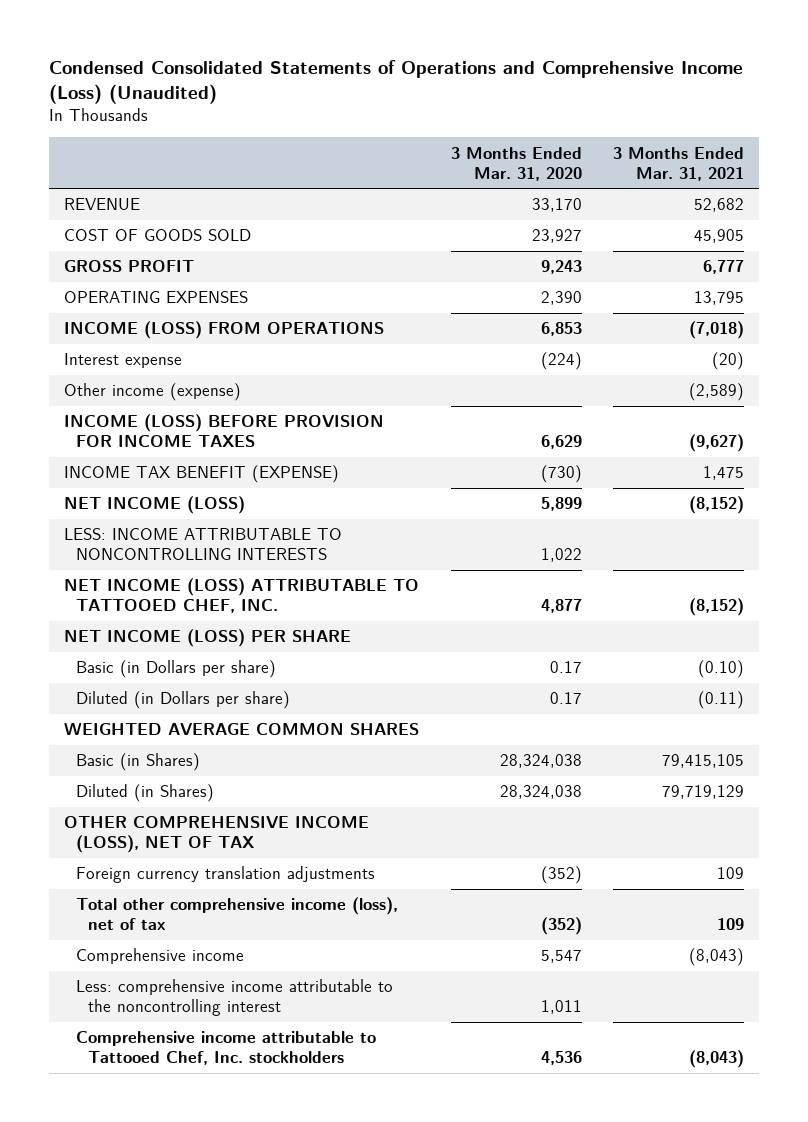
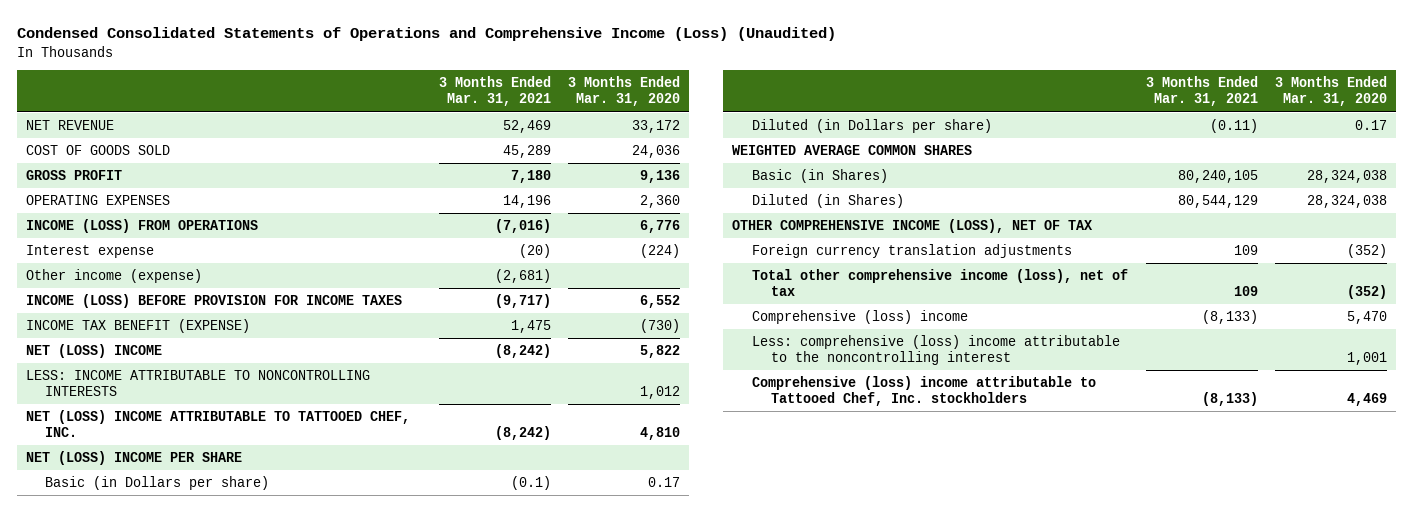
[64,198,141,211] REVENUE -> [25,120,114,131] NET REVENUE
[531,198,582,213] 33,170 -> [632,120,681,134] 33,172
[693,198,744,213] 52,682 -> [502,120,551,134] 52,469
[531,229,582,244] 23,927 -> [632,145,681,159] 24,036
[693,229,744,244] 45,905 -> [502,145,551,159] 45,289
[540,260,582,275] 9,243 -> [640,170,681,184] 9,136
[702,260,744,275] 6,777 -> [510,170,551,184] 7,180
[540,291,582,306] 2,390 -> [640,195,681,209] 2,360
[693,291,744,306] 13,795 -> [502,195,551,209] 14,196
[540,322,582,337] 6,853 -> [640,220,681,234] 6,776
[688,321,744,340] (7,018) -> [494,219,551,234] (7,016)
[688,383,744,402] (2,589) -> [494,269,551,284] (2,681)
[540,435,582,450] 6,629 -> [640,295,681,309] 6,552
[688,434,744,453] (9,627) -> [494,294,551,309] (9,717)
[64,496,246,515] NET INCOME (LOSS) -> [25,344,162,359] NET (LOSS) INCOME
[540,497,582,512] 5,899 -> [640,345,681,359] 5,822
[688,496,744,515] (8,152) -> [494,344,551,359] (8,242)
[540,548,582,563] 1,022 -> [640,386,681,400] 1,012
[64,578,420,614] NET INCOME (LOSS) ATTRIBUTABLE TO TATTOOED CHEF, INC. -> [25,410,410,438] NET (LOSS) INCOME ATTRIBUTABLE TO TATTOOED CHEF, INC.
[540,599,582,614] 4,877 -> [640,427,681,441] 4,810
[688,598,744,617] (8,152) -> [494,426,551,441] (8,242)
[64,629,352,648] NET INCOME (LOSS) PER SHARE -> [25,451,242,466] NET (LOSS) INCOME PER SHARE
[697,660,744,679] (0.10) -> [510,476,551,491] (0.1)
[661,754,744,769] 79,415,105 -> [1177,170,1258,184] 80,240,105
[661,785,744,800] 79,719,129 -> [1177,195,1258,209] 80,544,129
[76,948,245,965] Comprehensive income -> [751,310,968,325] Comprehensive (loss) income
[540,949,582,964] 5,547 -> [1347,311,1388,325] 5,470
[688,948,744,967] (8,043) -> [1201,310,1258,325] (8,133)
[76,979,394,1017] Less: comprehensive income attributable to the noncontrolling interest -> [751,335,1120,366] Less: comprehensive (loss) income attributable to the noncontrolling interest
[540,1000,582,1015] 1,011 -> [1347,352,1388,366] 1,001
[76,1031,377,1066] Comprehensive income attributable to Tattooed Chef, Inc. stockholders -> [751,376,1096,407] Comprehensive (loss) income attributable to Tattooed Chef, Inc. stockholders
[540,1051,582,1066] 4,536 -> [1347,393,1388,407] 4,469
[688,1050,744,1069] (8,043) -> [1201,392,1258,407] (8,133)

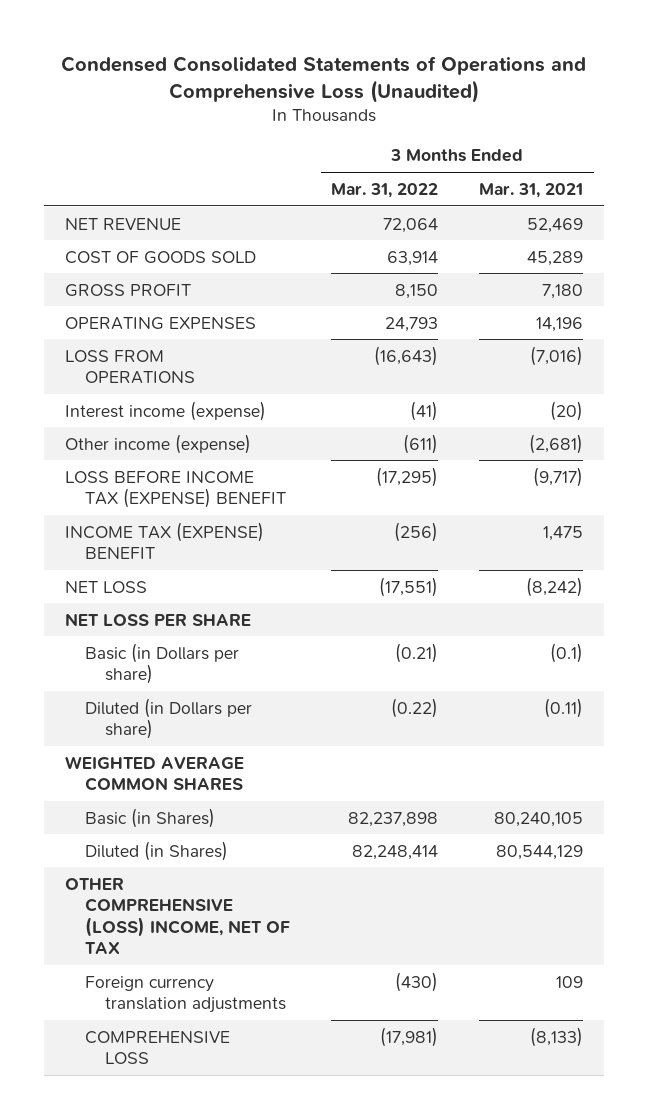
[16,27,836,42] Condensed Consolidated Statements of Operations and Comprehensive Income (Loss) (Unaudited) -> [60,56,586,103] Condensed Consolidated Statements of Operations and Comprehensive Loss (Unaudited)
[568,76,681,107] 3 Months Ended Mar. 31, 2020 -> none
none -> [331,182,439,198] Mar. 31, 2022
[25,219,258,234] INCOME (LOSS) FROM OPERATIONS -> [64,349,195,385] LOSS FROM OPERATIONS
[25,245,154,259] Interest expense -> [64,400,266,421] Interest income (expense)
[25,370,370,397] LESS: INCOME ATTRIBUTABLE TO NONCONTROLLING INTERESTS -> none
[25,410,410,438] NET (LOSS) INCOME ATTRIBUTABLE TO TATTOOED CHEF, INC. -> none
[25,294,402,309] INCOME (LOSS) BEFORE PROVISION FOR INCOME TAXES -> [64,470,286,509] LOSS BEFORE INCOME TAX (EXPENSE) BENEFIT
[25,319,250,334] INCOME TAX BENEFIT (EXPENSE) -> [64,521,264,560] INCOME TAX (EXPENSE) BENEFIT
[25,344,162,359] NET (LOSS) INCOME -> [64,580,147,593] NET LOSS
[25,451,242,466] NET (LOSS) INCOME PER SHARE -> [64,612,251,626] NET LOSS PER SHARE
[732,219,1094,234] OTHER COMPREHENSIVE INCOME (LOSS), NET OF TAX -> [64,877,290,955] OTHER COMPREHENSIVE (LOSS) INCOME, NET OF TAX
[751,269,1128,297] Total other comprehensive income (loss), net of tax -> none
[751,310,968,325] Comprehensive (loss) income -> none
[751,335,1120,366] Less: comprehensive (loss) income attributable to the noncontrolling interest -> none
[751,376,1096,407] Comprehensive (loss) income attributable to Tattooed Chef, Inc. stockholders -> [84,1030,230,1065] COMPREHENSIVE LOSS

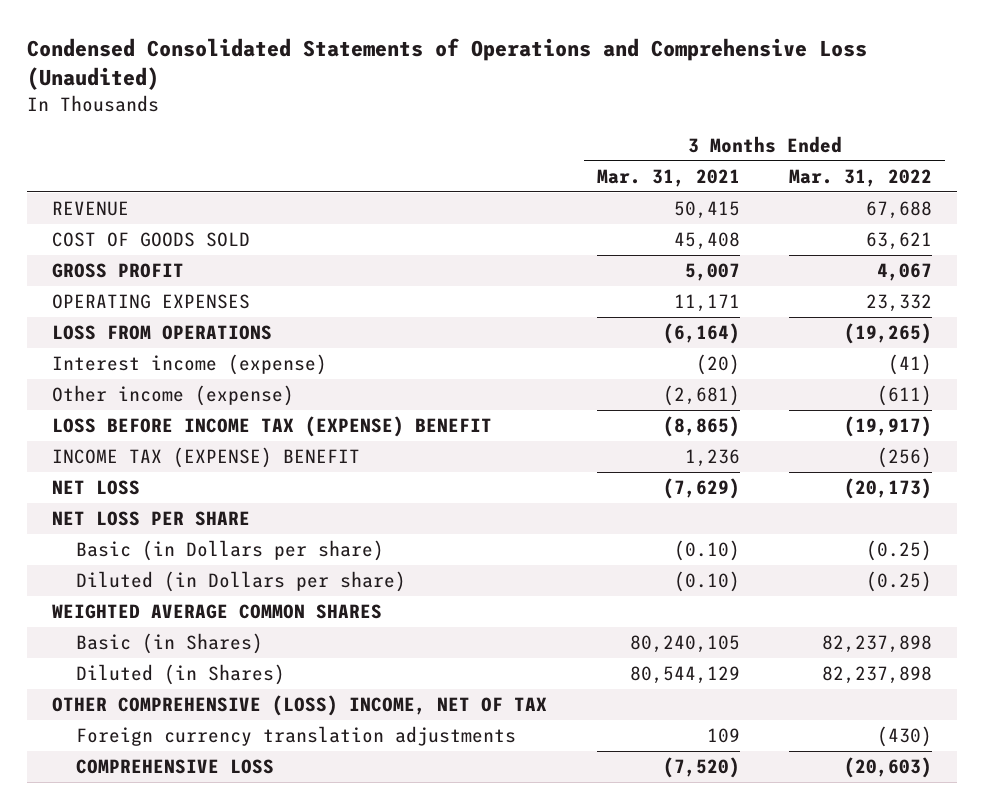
[64,217,181,230] NET REVENUE -> [51,201,129,217] REVENUE
[383,217,439,233] 72,064 -> [866,201,933,220] 67,688
[527,217,584,233] 52,469 -> [673,201,740,220] 50,415
[387,250,439,266] 63,914 -> [866,232,933,251] 63,621
[527,250,584,266] 45,289 -> [673,232,740,251] 45,408
[395,283,439,299] 8,150 -> [877,263,933,282] 4,067
[542,283,584,299] 7,180 -> [684,263,740,282] 5,007
[385,316,439,332] 24,793 -> [866,294,933,313] 23,332
[536,316,584,332] 14,196 -> [673,294,740,313] 11,171
[374,345,439,366] (16,643) -> [844,323,933,345] (19,265)
[530,345,584,366] (7,016) -> [662,323,740,345] (6,164)
[376,466,439,487] (17,295) -> [844,416,933,438] (19,917)
[533,466,584,487] (9,717) -> [662,416,740,438] (8,865)
[543,525,584,541] 1,475 -> [684,449,740,468] 1,236
[379,576,439,597] (17,551) -> [844,478,933,500] (20,173)
[526,576,584,597] (8,242) -> [662,478,740,500] (7,629)
[395,642,439,663] (0.21) -> [866,540,933,562] (0.25)
[550,642,584,663] (0.1) -> [673,540,740,562] (0.10)
[391,697,439,718] (0.22) -> [866,571,933,593] (0.25)
[544,697,584,718] (0.11) -> [673,571,740,593] (0.10)
[352,844,439,860] 82,248,414 -> [822,666,933,685] 82,237,898
[380,1026,439,1047] (17,981) -> [844,757,933,779] (20,603)
[530,1026,584,1047] (8,133) -> [662,757,740,779] (7,520)

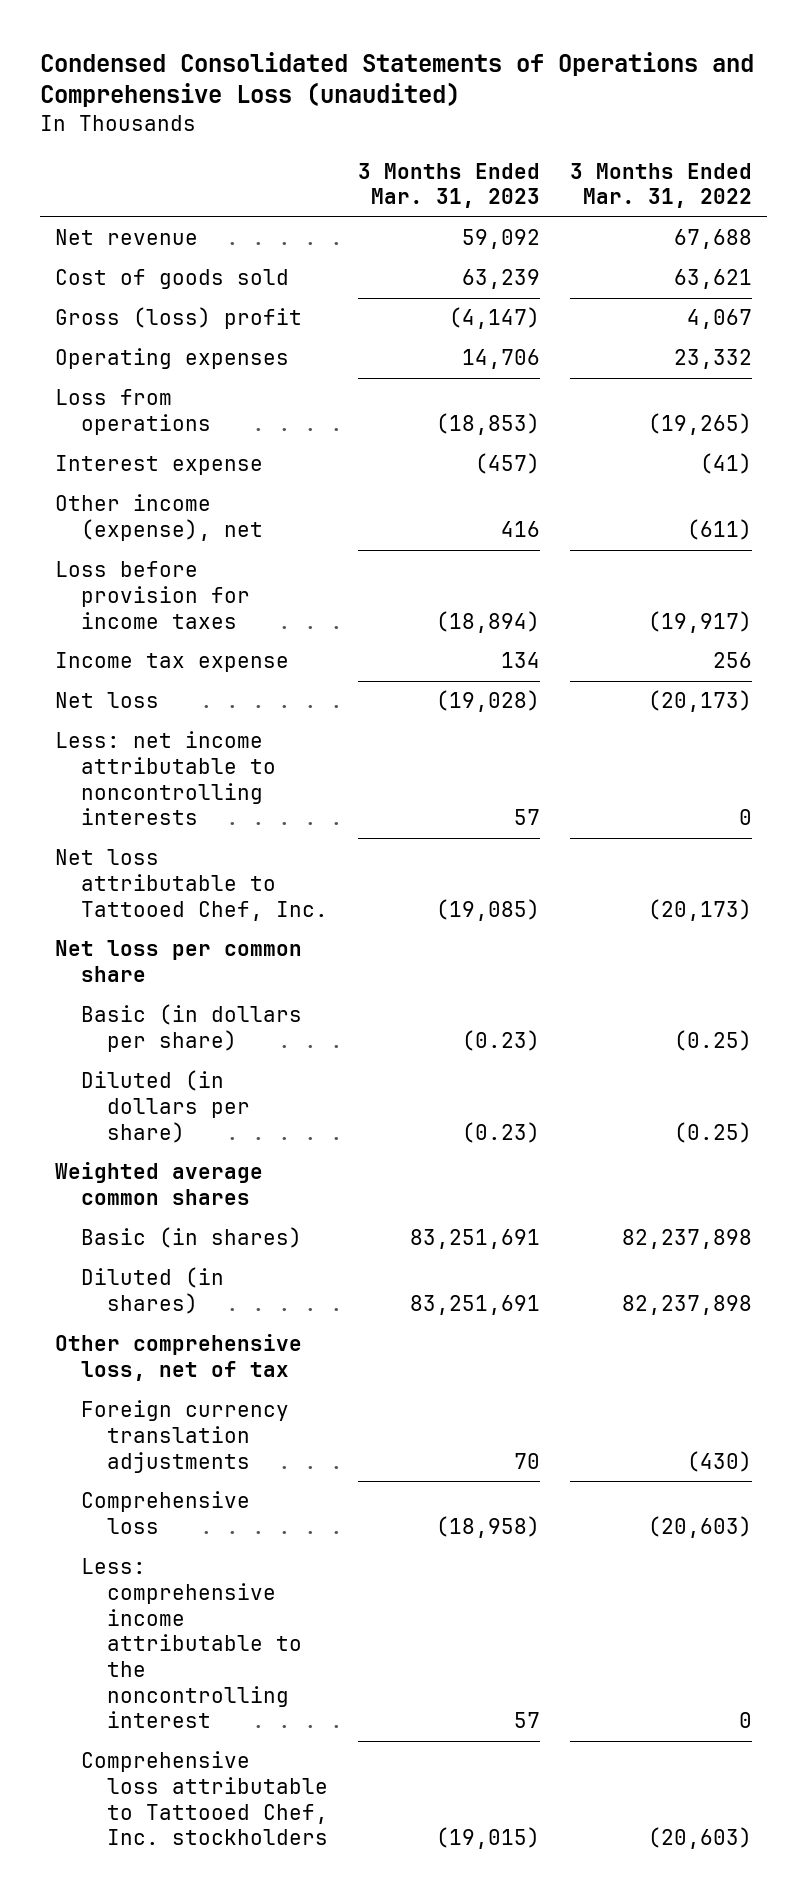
[26,38,867,91] Condensed Consolidated Statements of Operations and Comprehensive Loss (Unaudited) -> [39,51,754,108] Condensed Consolidated Statements of Operations and Comprehensive Loss (unaudited)
[596,168,740,187] Mar. 31, 2021 -> none
none -> [358,162,541,209] 3 Months Ended Mar. 31, 2023
[51,201,129,217] REVENUE -> [54,229,198,246] Net revenue
[51,232,250,248] COST OF GOODS SOLD -> [54,269,289,290] Cost of goods sold
[51,263,184,279] GROSS PROFIT -> [54,307,302,330] Gross (loss) profit
[51,294,250,310] OPERATING EXPENSES -> [54,348,289,370] Operating expenses
[51,325,272,341] LOSS FROM OPERATIONS -> [54,389,212,436] Loss from operations
[51,354,327,376] Interest income (expense) -> [54,455,263,476] Interest expense
[51,385,294,407] Other income (expense) -> [54,494,264,542] Other income (expense), net
[51,416,492,438] LOSS BEFORE INCOME TAX (EXPENSE) BENEFIT -> [54,561,251,629] Loss before provision for income taxes
[51,447,360,469] INCOME TAX (EXPENSE) BENEFIT -> [54,652,289,673] Income tax expense
[877,447,933,469] (256) -> [713,652,753,669] 256
[51,480,140,496] NET LOSS -> [54,692,159,709] Net loss
none -> [54,731,277,826] Less: net income attributable to noncontrolling interests
none -> [54,849,329,921] Net loss attributable to Tattooed Chef, Inc.
[51,511,250,527] NET LOSS PER SHARE -> [54,940,302,983] Net loss per common share
[75,540,384,562] Basic (in Dollars per share) -> [81,1004,303,1053] Basic (in dollars per share)
[75,571,406,593] Diluted (in Dollars per share) -> [81,1070,251,1143] Diluted (in dollars per share)
[51,604,382,620] WEIGHTED AVERAGE COMMON SHARES -> [54,1162,263,1206] Weighted average common shares
[75,633,263,655] Basic (in Shares) -> [81,1227,303,1249] Basic (in shares)
[75,664,285,686] Diluted (in Shares) -> [81,1267,225,1315] Diluted (in shares)
[51,695,547,717] OTHER COMPREHENSIVE (LOSS) INCOME, NET OF TAX -> [54,1334,302,1382] Other comprehensive loss, net of tax
none -> [81,1491,251,1535] Comprehensive loss
none -> [81,1558,303,1729] Less: comprehensive income attributable to the noncontrolling interest
[75,759,274,775] COMPREHENSIVE LOSS -> [81,1751,329,1846] Comprehensive loss attributable to Tattooed Chef, Inc. stockholders

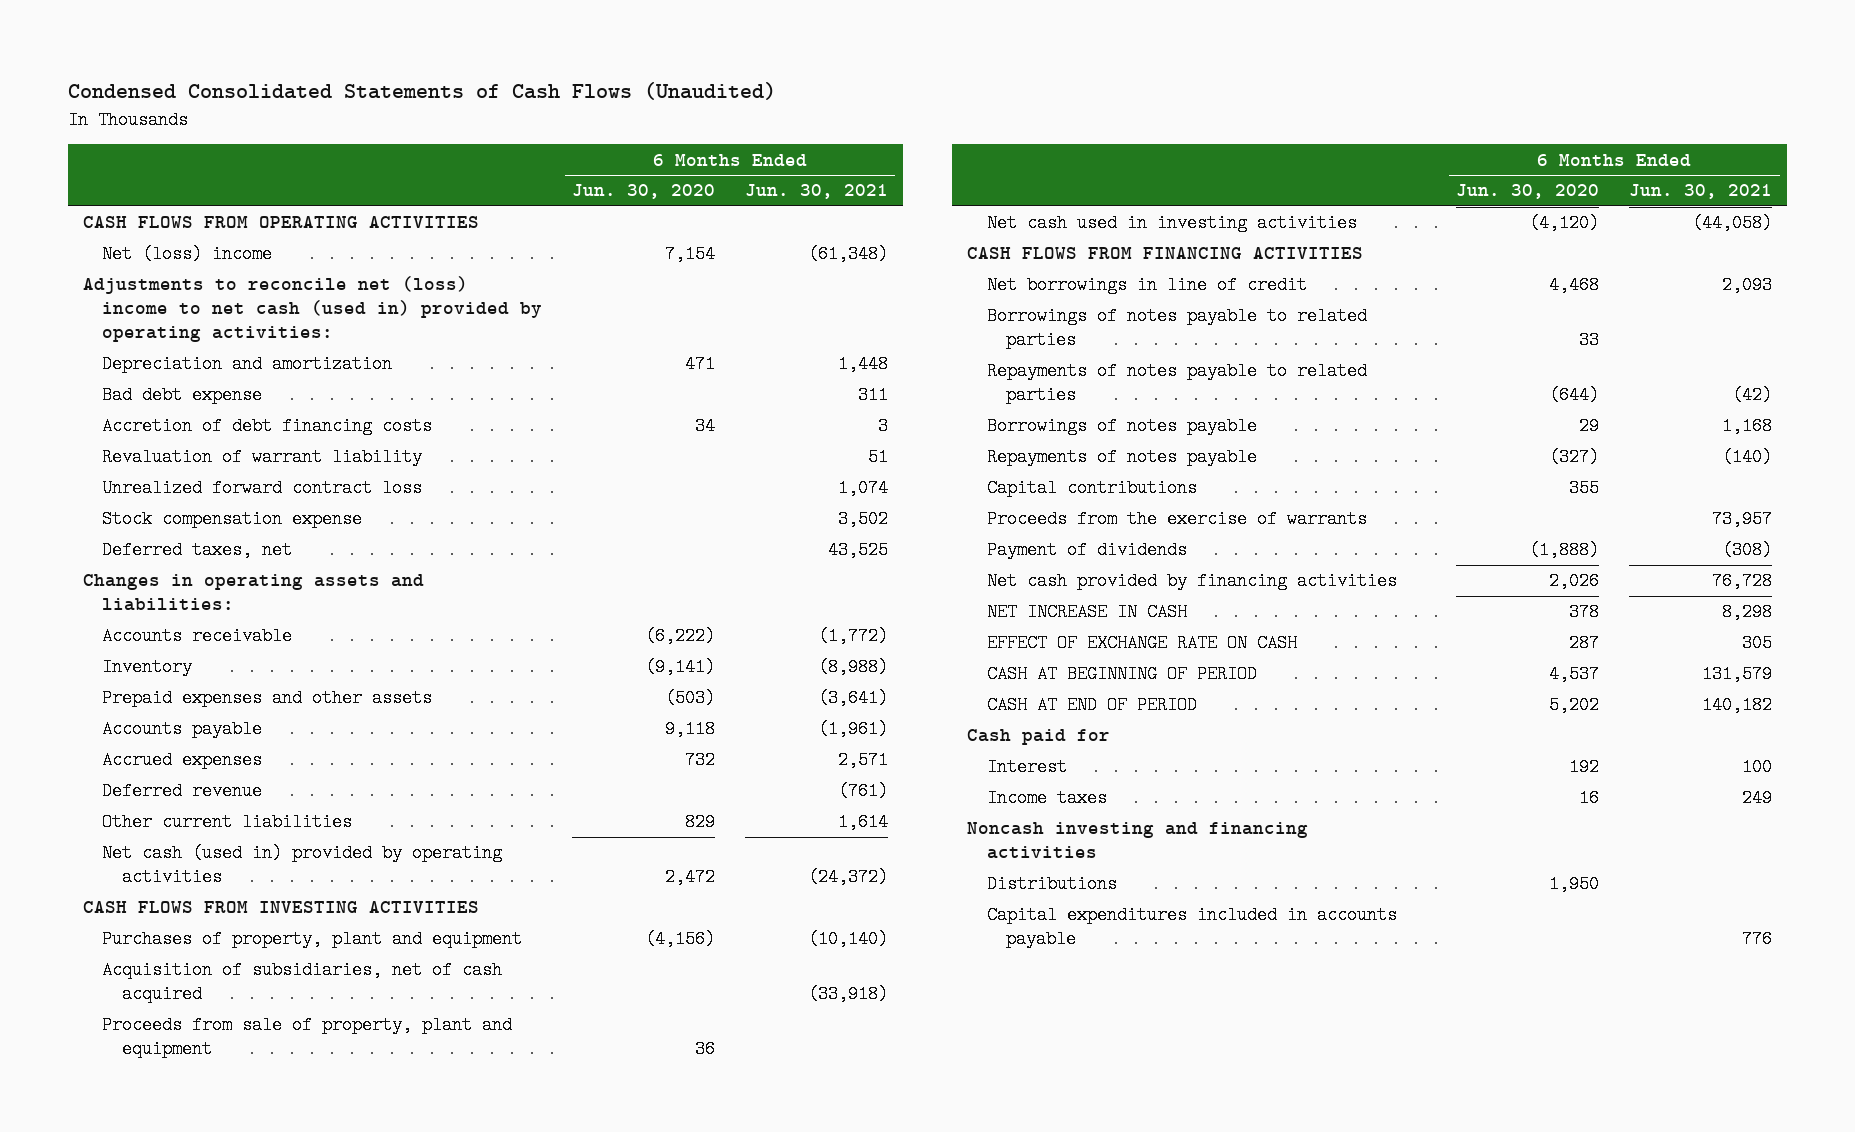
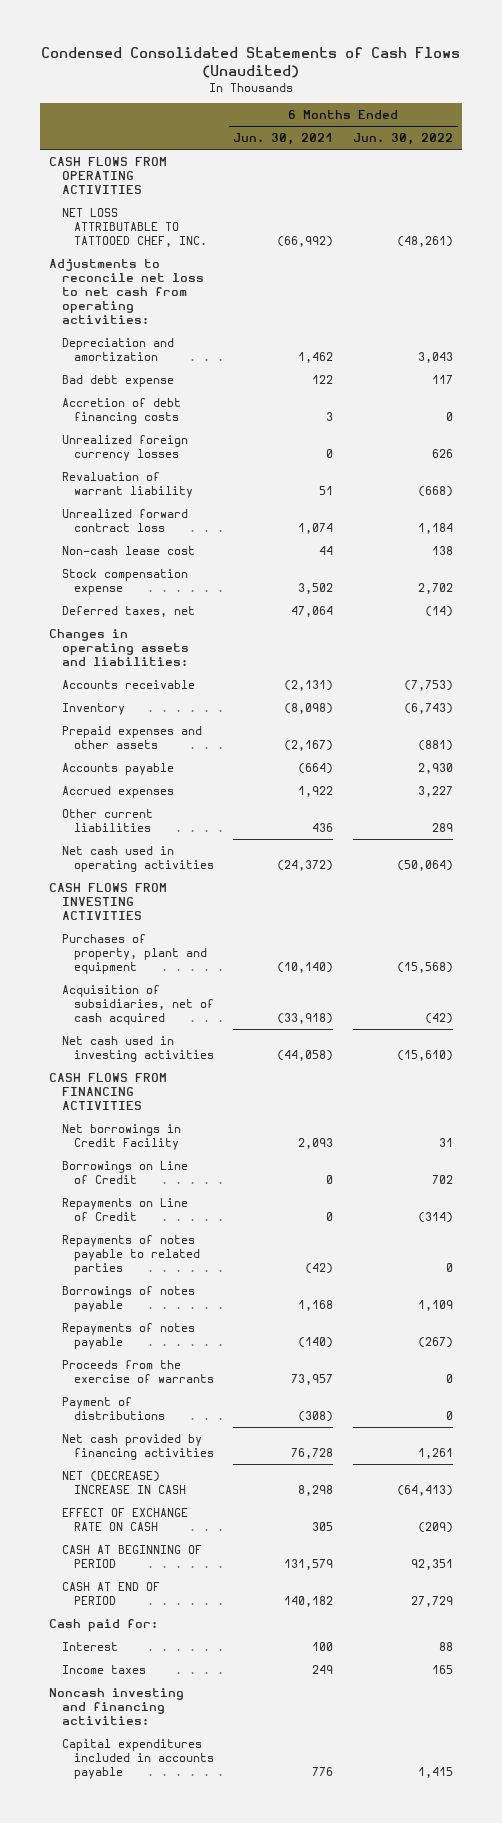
[572,184,716,200] Jun. 30, 2020 -> none
none -> [352,133,453,146] Jun. 30, 2022
[102,245,273,264] Net (loss) income -> [61,207,208,247] NET LOSS ATTRIBUTABLE TO TATTOOED CHEF, INC.
[807,245,888,264] (61,348) -> [277,235,334,247] (66,992)
[82,276,543,343] Adjustments to reconcile net (loss) income to net cash (used in) provided by operating activities: -> [49,258,204,324] Adjustments to reconcile net loss to net cash from operating activities:
[837,355,888,374] 1,448 -> [298,351,334,363] 1,462
[857,386,888,405] 311 -> [312,374,334,384] 122
none -> [61,434,188,461] Unrealized foreign currency losses
none -> [61,545,195,555] Non-cash lease cost
[827,541,888,560] 43,525 -> [291,605,334,617] 47,064
[102,782,263,801] Deferred revenue -> none
[817,627,888,646] (1,772) -> [284,679,334,691] (2,131)
[817,658,888,677] (8,988) -> [284,702,334,714] (8,098)
[817,689,888,708] (3,641) -> [284,739,334,751] (2,167)
[817,720,888,739] (1,961) -> [298,762,334,774] (664)
[837,751,888,770] 2,571 -> [298,785,334,797] 1,922
[837,813,888,832] 1,614 -> [312,822,334,832] 436
[102,844,503,887] Net cash (used in) provided by operating activities -> [61,845,215,872] Net cash used in operating activities
[102,1016,513,1059] Proceeds from sale of property, plant and equipment -> none
[986,307,1367,350] Borrowings of notes payable to related parties -> none
none -> [61,1123,181,1150] Net borrowings in Credit Facility
none -> [61,1160,188,1184] Borrowings on Line of Credit
[986,276,1307,295] Net borrowings in line of credit -> [61,1197,188,1221] Repayments on Line of Credit
[1722,276,1773,295] 2,093 -> [326,1211,334,1221] 0
[986,479,1197,498] Capital contributions -> none
[986,541,1187,560] Payment of dividends -> [61,1396,166,1420] Payment of distributions
[986,603,1187,622] NET INCREASE IN CASH -> [61,1470,187,1494] NET (DECREASE) INCREASE IN CASH
[966,729,1110,746] Cash paid for -> [49,1618,159,1631] Cash paid for:
[986,875,1117,894] Distributions -> none
[966,822,1308,860] Noncash investing and financing activities -> [49,1687,185,1725] Noncash investing and financing activities:

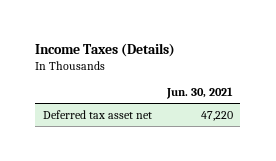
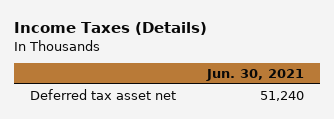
[200,110,233,121] 47,220 -> [260,90,305,101] 51,240

